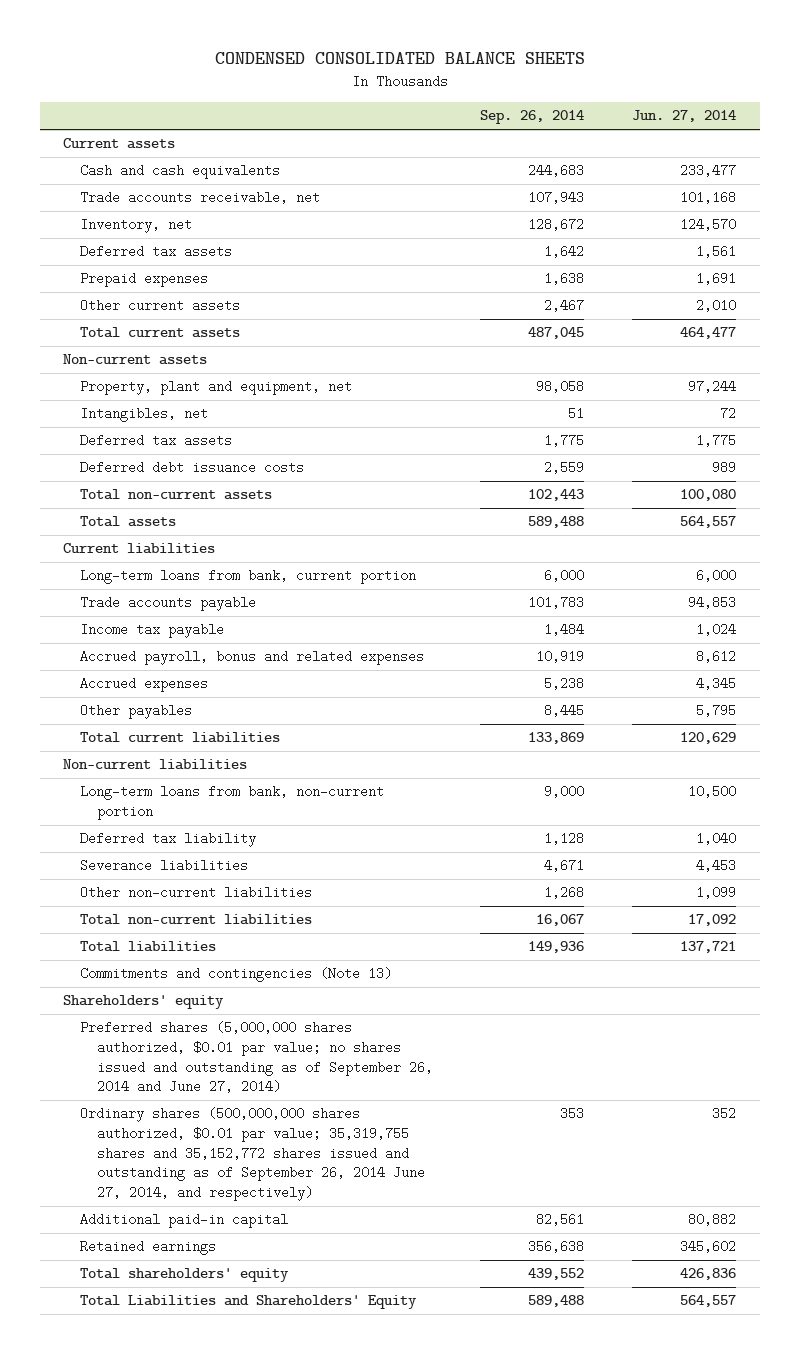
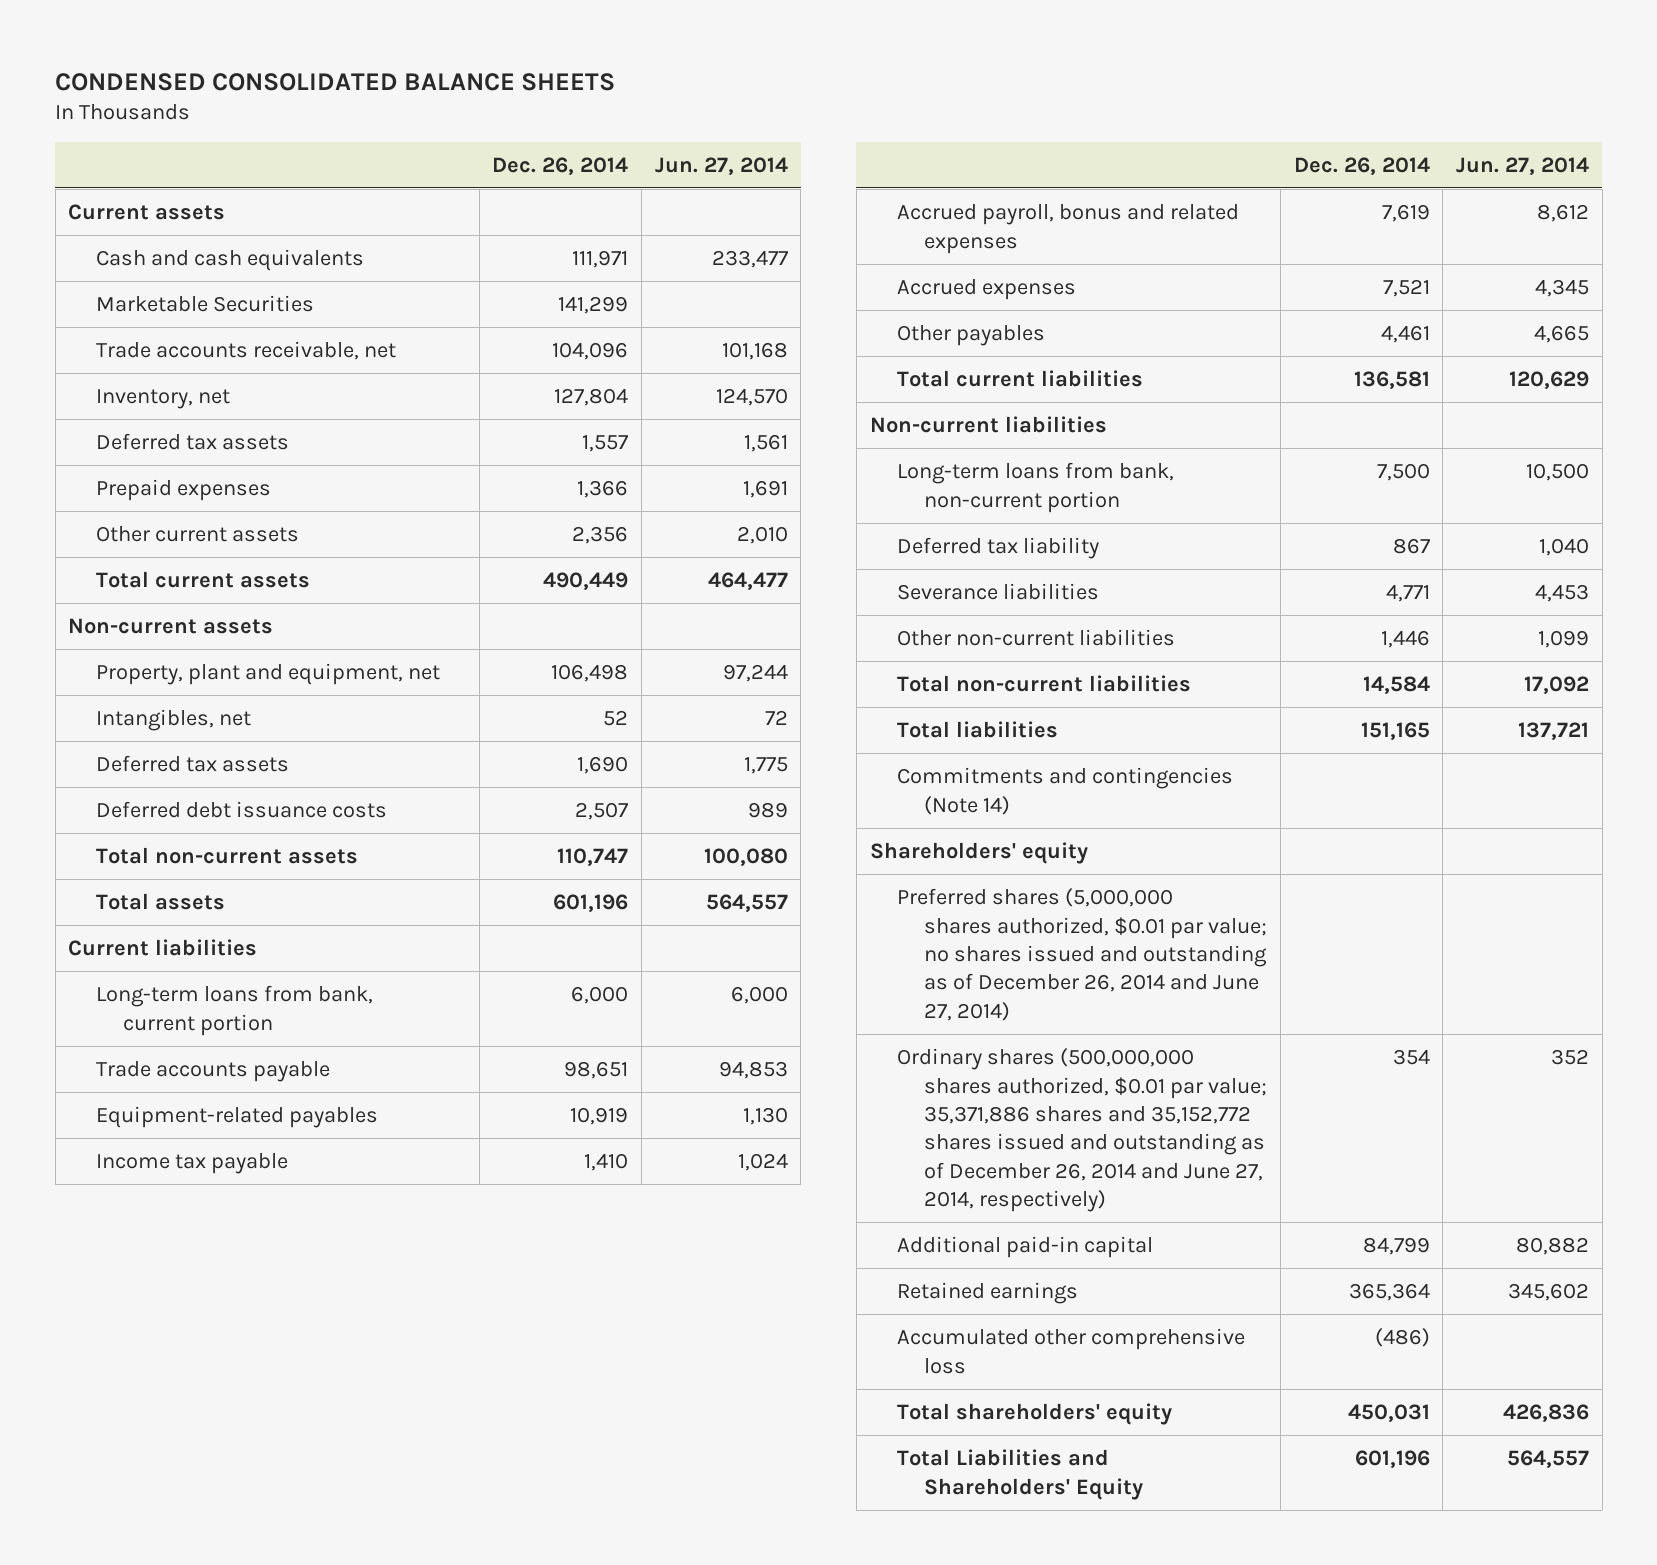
[480,110,585,125] Sep. 26, 2014 -> none
none -> [492,156,629,175] Dec. 26, 2014
none -> [95,295,314,313] Marketable Securities
none -> [95,1106,378,1129] Equipment-related payables
[696,704,737,718] 5,795 -> [1533,325,1589,344] 4,665
[79,967,392,983] Commitments and contingencies (Note 13) -> [896,767,1233,815] Commitments and contingencies (Note 14)
[79,1021,433,1094] Preferred shares (5,000,000 shares authorized, $0.01 par value; no shares issued and outstanding as of September 26, 2014 and June 27, 2014) -> [896,888,1268,1021] Preferred shares (5,000,000 shares authorized, $0.01 par value; no shares issued and outstanding as of December 26, 2014 and June 27, 2014)
[79,1107,425,1202] Ordinary shares (500,000,000 shares authorized, $0.01 par value; 35,319,755 shares and 35,152,772 shares issued and outstanding as of September 26, 2014 June 27, 2014, and respectively) -> [896,1048,1268,1213] Ordinary shares (500,000,000 shares authorized, $0.01 par value; 35,371,886 shares and 35,152,772 shares issued and outstanding as of December 26, 2014 and June 27, 2014, respectively)
none -> [896,1328,1245,1374] Accumulated other comprehensive loss

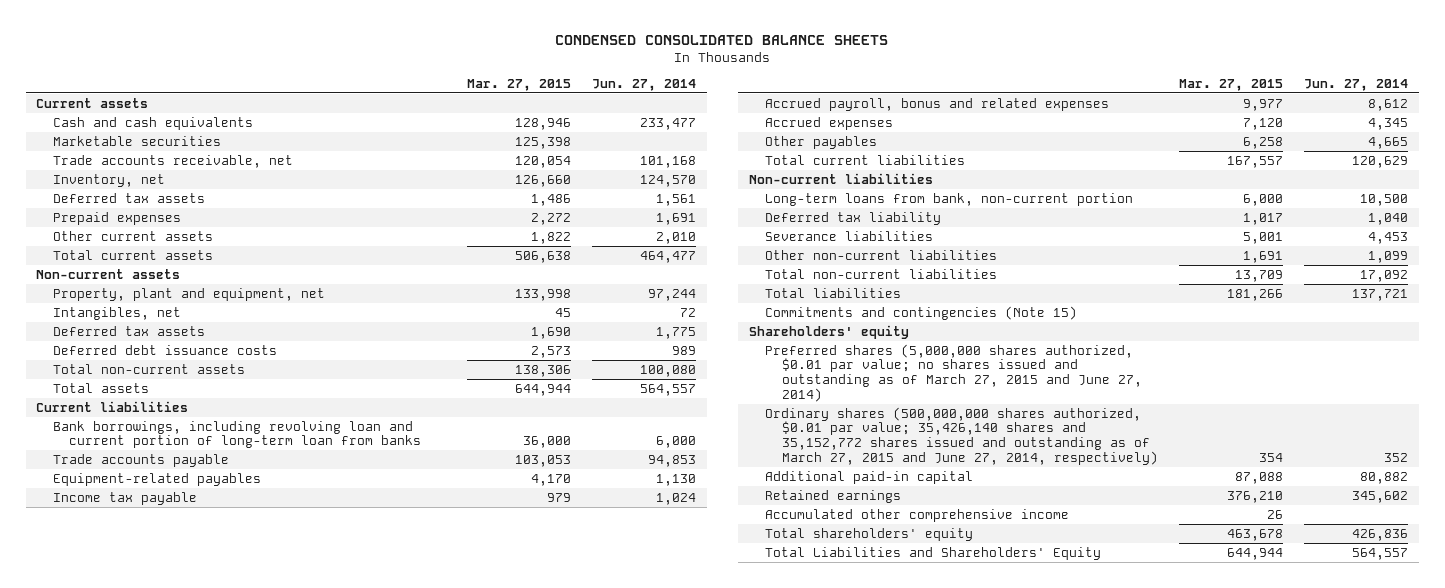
[492,156,629,175] Dec. 26, 2014 -> none
none -> [466,79,571,92] Mar. 27, 2015
[95,295,314,313] Marketable Securities -> [52,135,221,146] Marketable securities
[95,985,373,1036] Long-term loans from bank, current portion -> [52,420,422,449] Bank borrowings, including revolving loan and current portion of long-term loan from banks
[896,767,1233,815] Commitments and contingencies (Note 14) -> [765,305,1078,320] Commitments and contingencies (Note 15)
[896,888,1268,1021] Preferred shares (5,000,000 shares authorized, $0.01 par value; no shares issued and outstanding as of December 26, 2014 and June 27, 2014) -> [765,343,1142,402] Preferred shares (5,000,000 shares authorized, $0.01 par value; no shares issued and outstanding as of March 27, 2015 and June 27, 2014)
[896,1048,1268,1213] Ordinary shares (500,000,000 shares authorized, $0.01 par value; 35,371,886 shares and 35,152,772 shares issued and outstanding as of December 26, 2014 and June 27, 2014, respectively) -> [765,406,1158,465] Ordinary shares (500,000,000 shares authorized, $0.01 par value; 35,426,140 shares and 35,152,772 shares issued and outstanding as of March 27, 2015 and June 27, 2014, respectively)
[896,1328,1245,1374] Accumulated other comprehensive loss -> [765,508,1070,522] Accumulated other comprehensive income

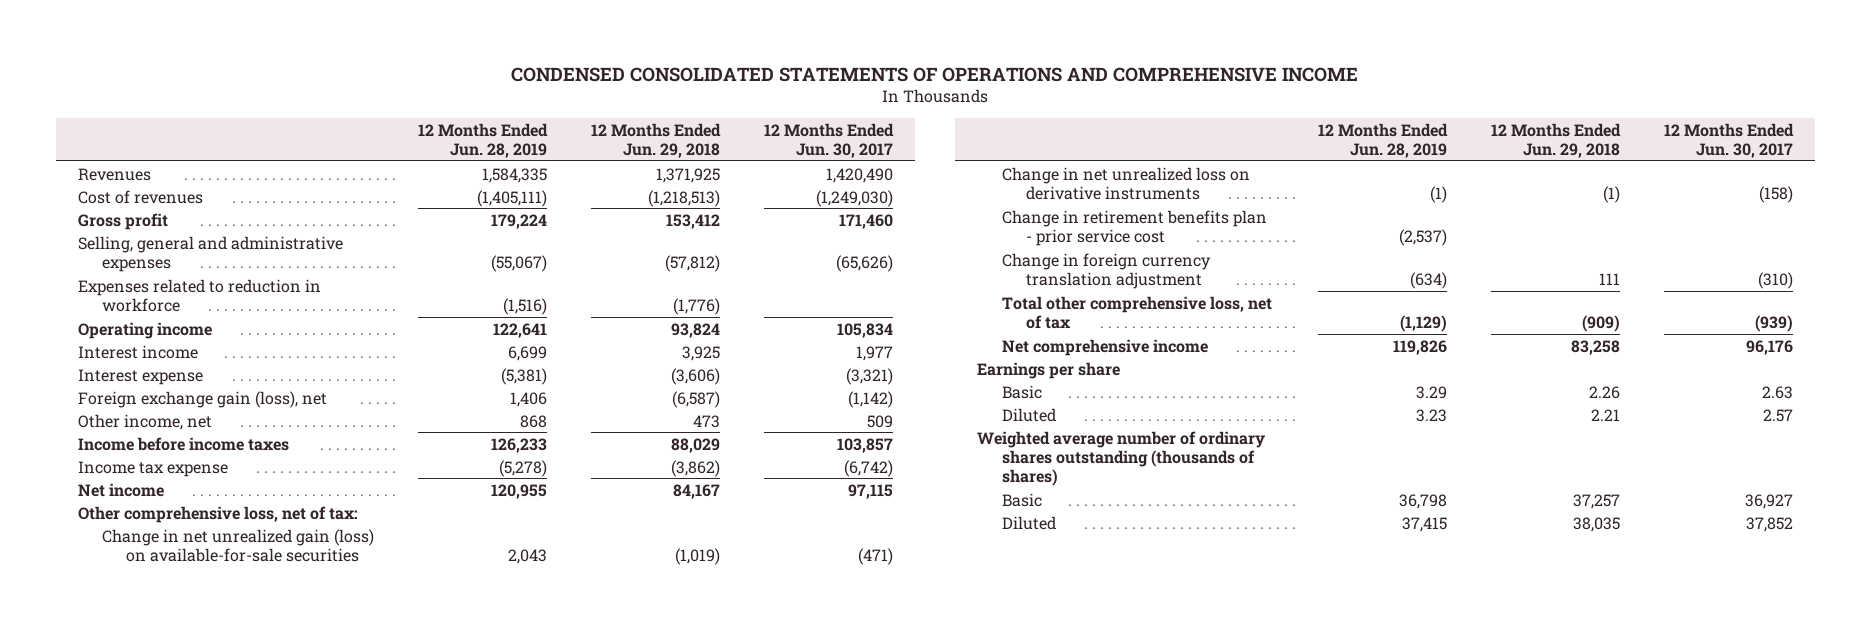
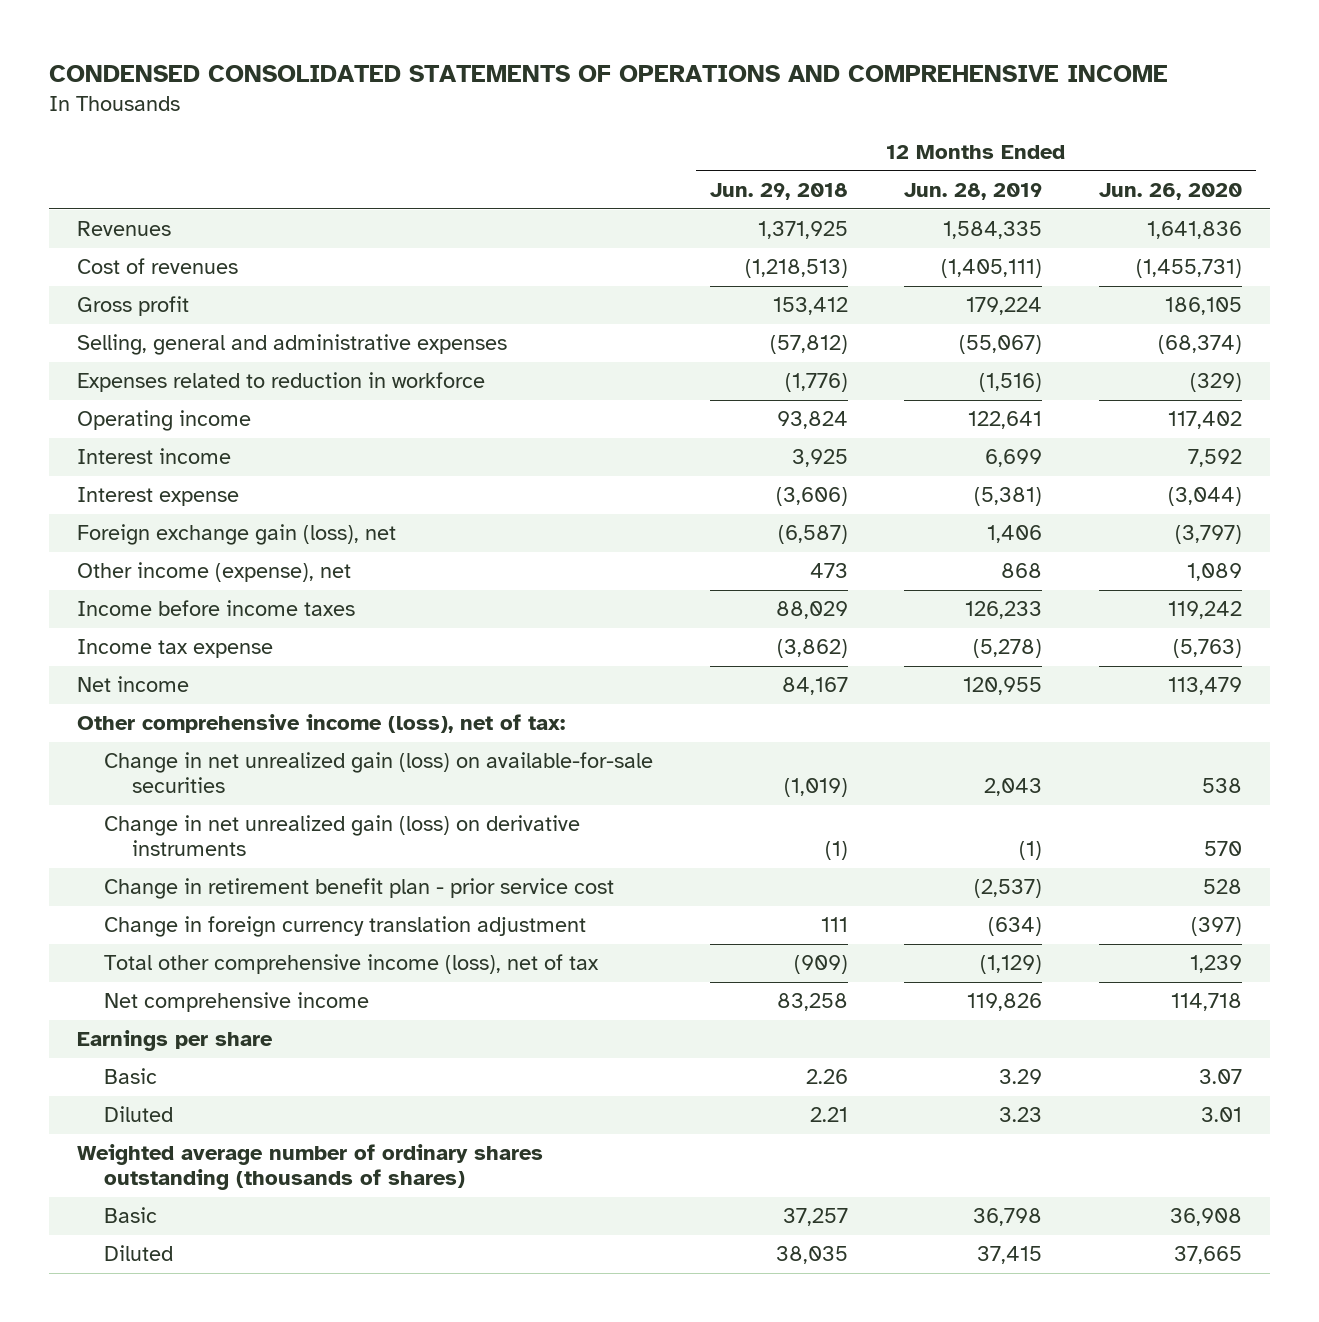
[764,122,895,158] 12 Months Ended Jun. 30, 2017 -> none
none -> [1098,182,1242,200] Jun. 26, 2020
[77,413,212,430] Other income, net -> [76,562,351,583] Other income (expense), net
[77,505,358,523] Other comprehensive loss, net of tax: -> [76,714,565,734] Other comprehensive income (loss), net of tax:
[1001,166,1250,200] Change in net unrealized loss on derivative instruments -> [104,815,581,857] Change in net unrealized gain (loss) on derivative instruments
[1001,209,1267,246] Change in retirement benefits plan - prior service cost -> [104,878,615,900] Change in retirement benefit plan - prior service cost
[1001,295,1272,329] Total other comprehensive loss, net of tax -> [104,954,600,975] Total other comprehensive income (loss), net of tax

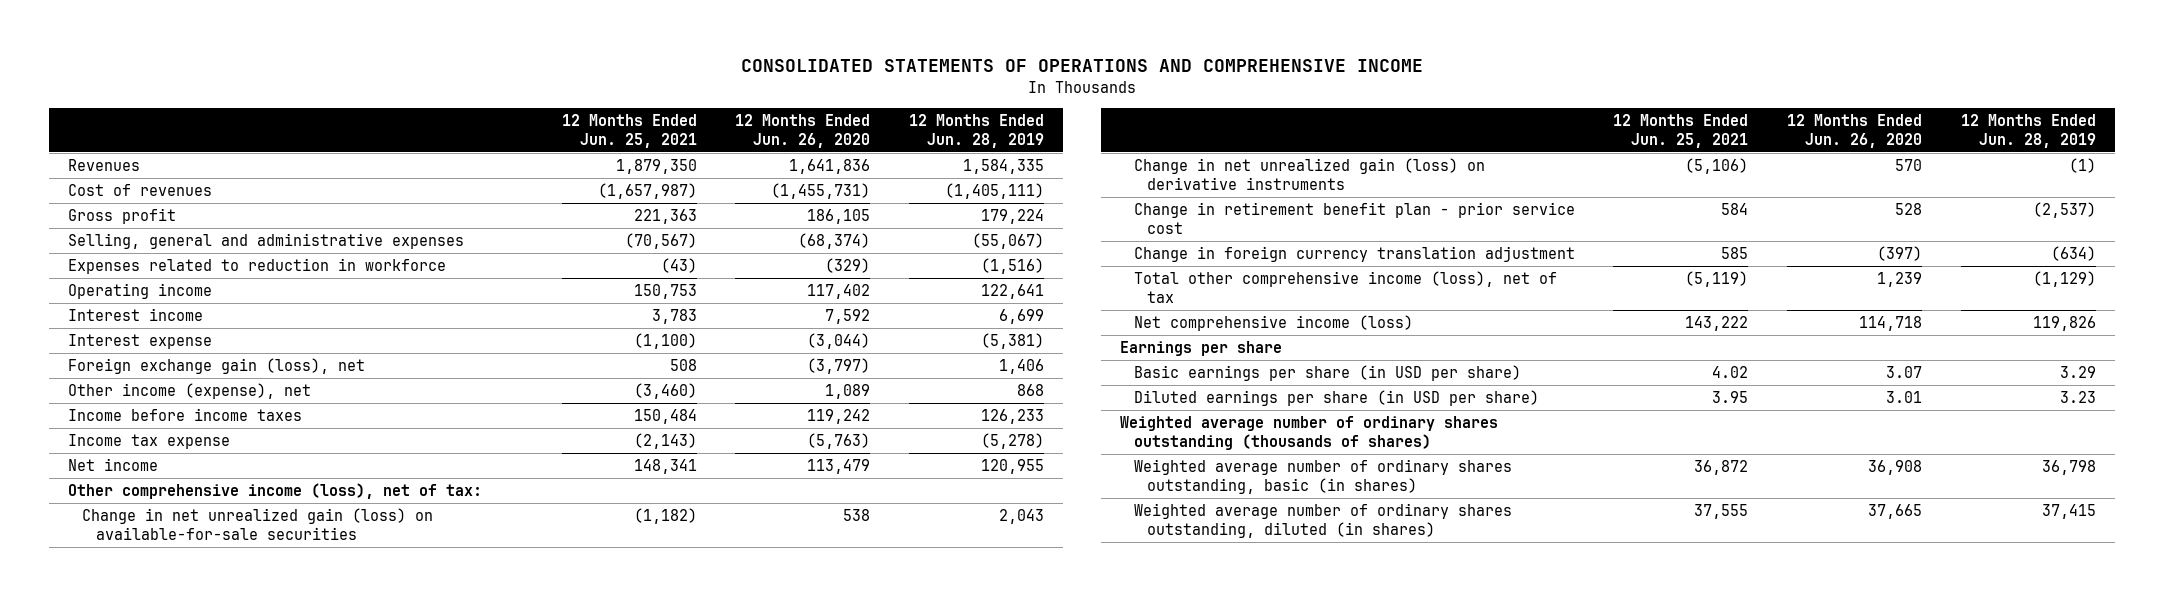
[48,65,1168,83] CONDENSED CONSOLIDATED STATEMENTS OF OPERATIONS AND COMPREHENSIVE INCOME -> [741,59,1424,73] CONSOLIDATED STATEMENTS OF OPERATIONS AND COMPREHENSIVE INCOME
[709,182,848,200] Jun. 29, 2018 -> none
none -> [561,113,697,148] 12 Months Ended Jun. 25, 2021
[104,992,370,1013] Net comprehensive income -> [1133,314,1413,331] Net comprehensive income (loss)
[104,1068,158,1085] Basic -> [1133,364,1521,381] Basic earnings per share (in USD per share)
[104,1106,174,1123] Diluted -> [1133,389,1539,406] Diluted earnings per share (in USD per share)
[104,1207,158,1224] Basic -> [1133,458,1512,495] Weighted average number of ordinary shares outstanding, basic (in shares)
[104,1245,174,1262] Diluted -> [1133,502,1512,539] Weighted average number of ordinary shares outstanding, diluted (in shares)

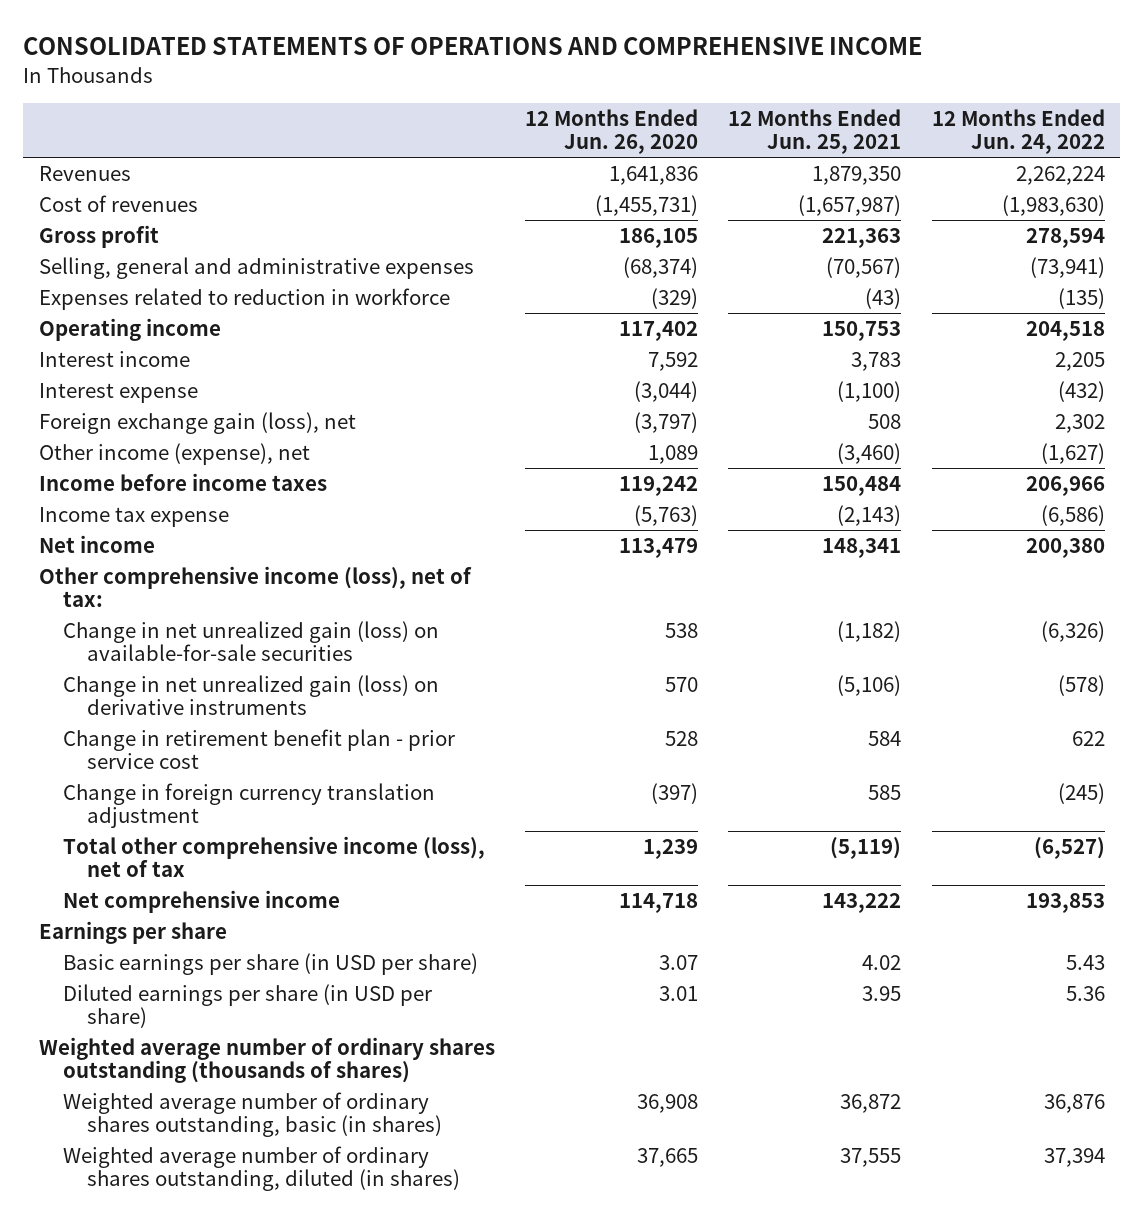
[908,113,1044,148] 12 Months Ended Jun. 28, 2019 -> none
none -> [931,108,1105,155] 12 Months Ended Jun. 24, 2022
[1133,314,1413,331] Net comprehensive income (loss) -> [62,889,340,913] Net comprehensive income

